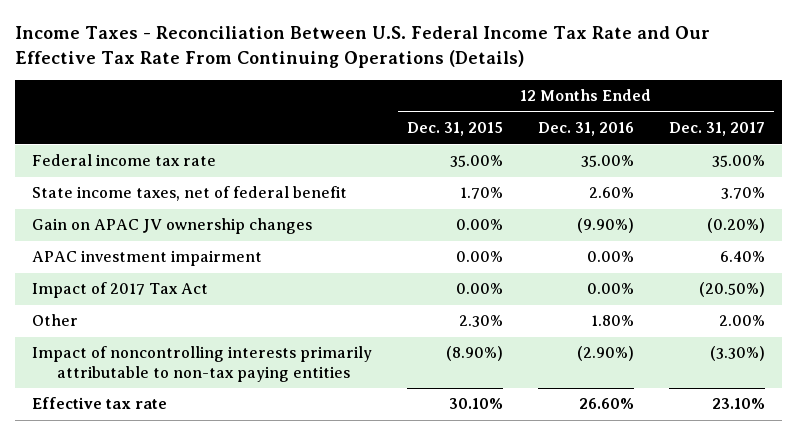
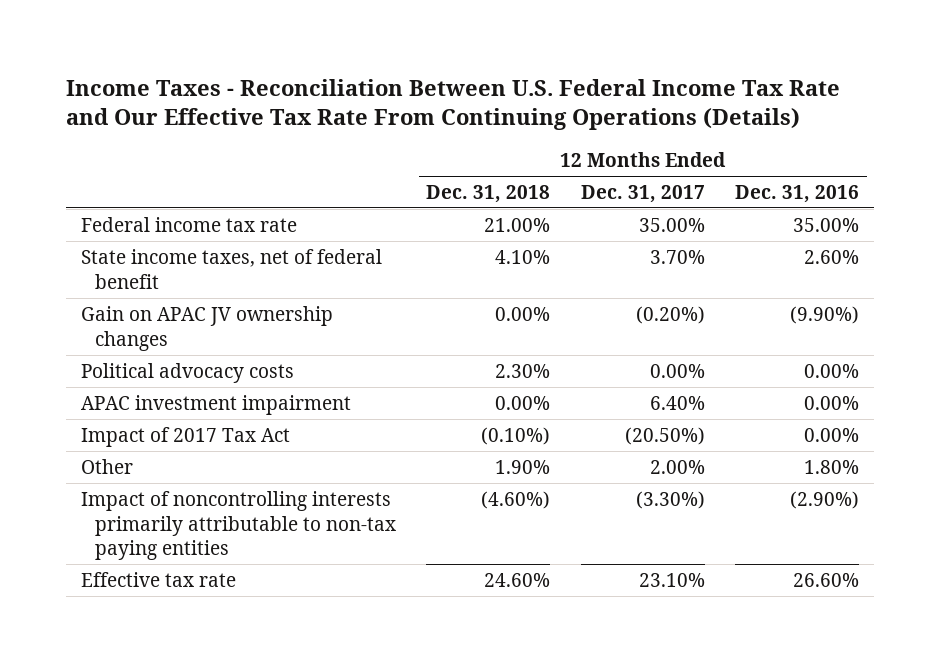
[407,122,504,137] Dec. 31, 2015 -> none
none -> [426,184,551,203] Dec. 31, 2018
none -> [81,362,295,383] Political advocacy costs

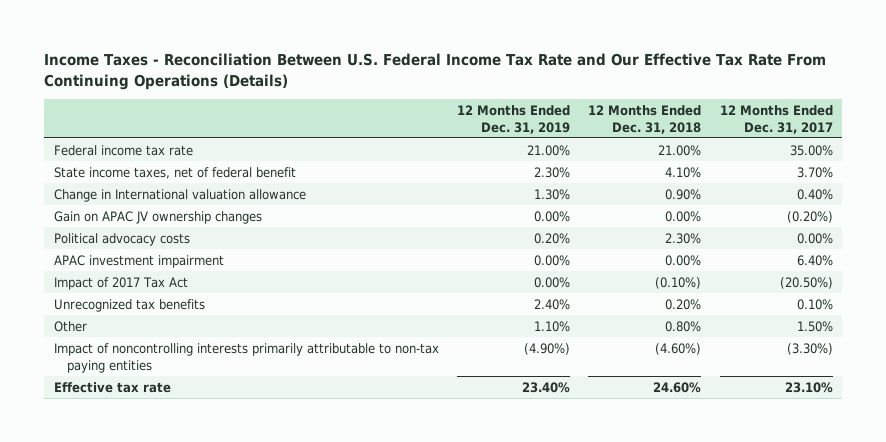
[735,184,860,203] Dec. 31, 2016 -> none
none -> [457,104,571,134] 12 Months Ended Dec. 31, 2019
none -> [53,188,306,202] Change in International valuation allowance
none -> [53,298,205,312] Unrecognized tax benefits
[495,459,551,474] 1.90% -> [665,320,702,332] 0.80%
[649,459,705,474] 2.00% -> [796,320,833,332] 1.50%

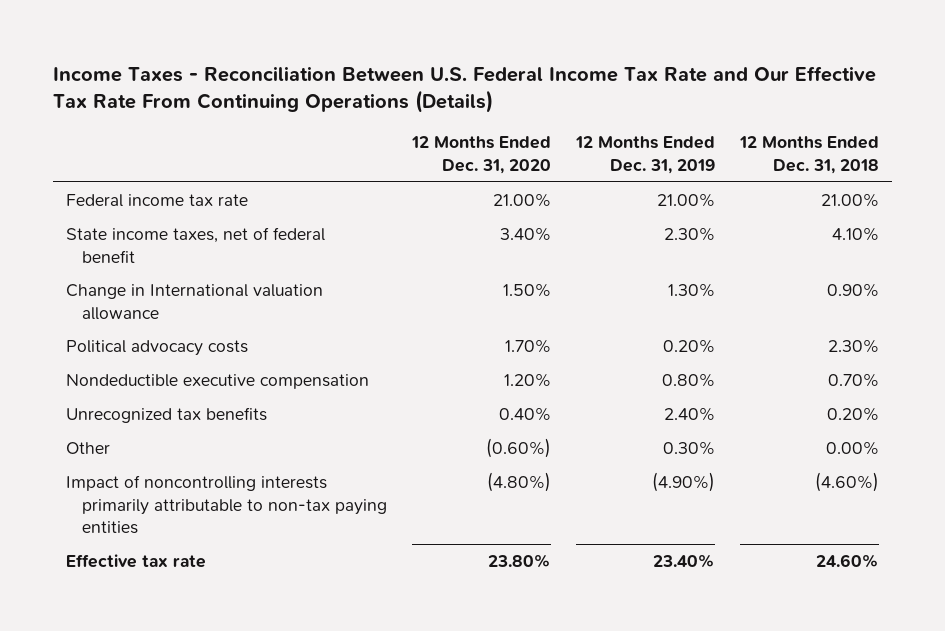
[719,104,833,134] 12 Months Ended Dec. 31, 2017 -> none
none -> [410,136,551,174] 12 Months Ended Dec. 31, 2020
[53,210,262,224] Gain on APAC JV ownership changes -> none
[53,254,224,268] APAC investment impairment -> none
[53,276,188,290] Impact of 2017 Tax Act -> none
none -> [65,373,369,389] Nondeductible executive compensation
[534,320,571,332] 1.10% -> [663,440,716,455] 0.30%
[665,320,702,332] 0.80% -> [826,440,880,455] 0.00%

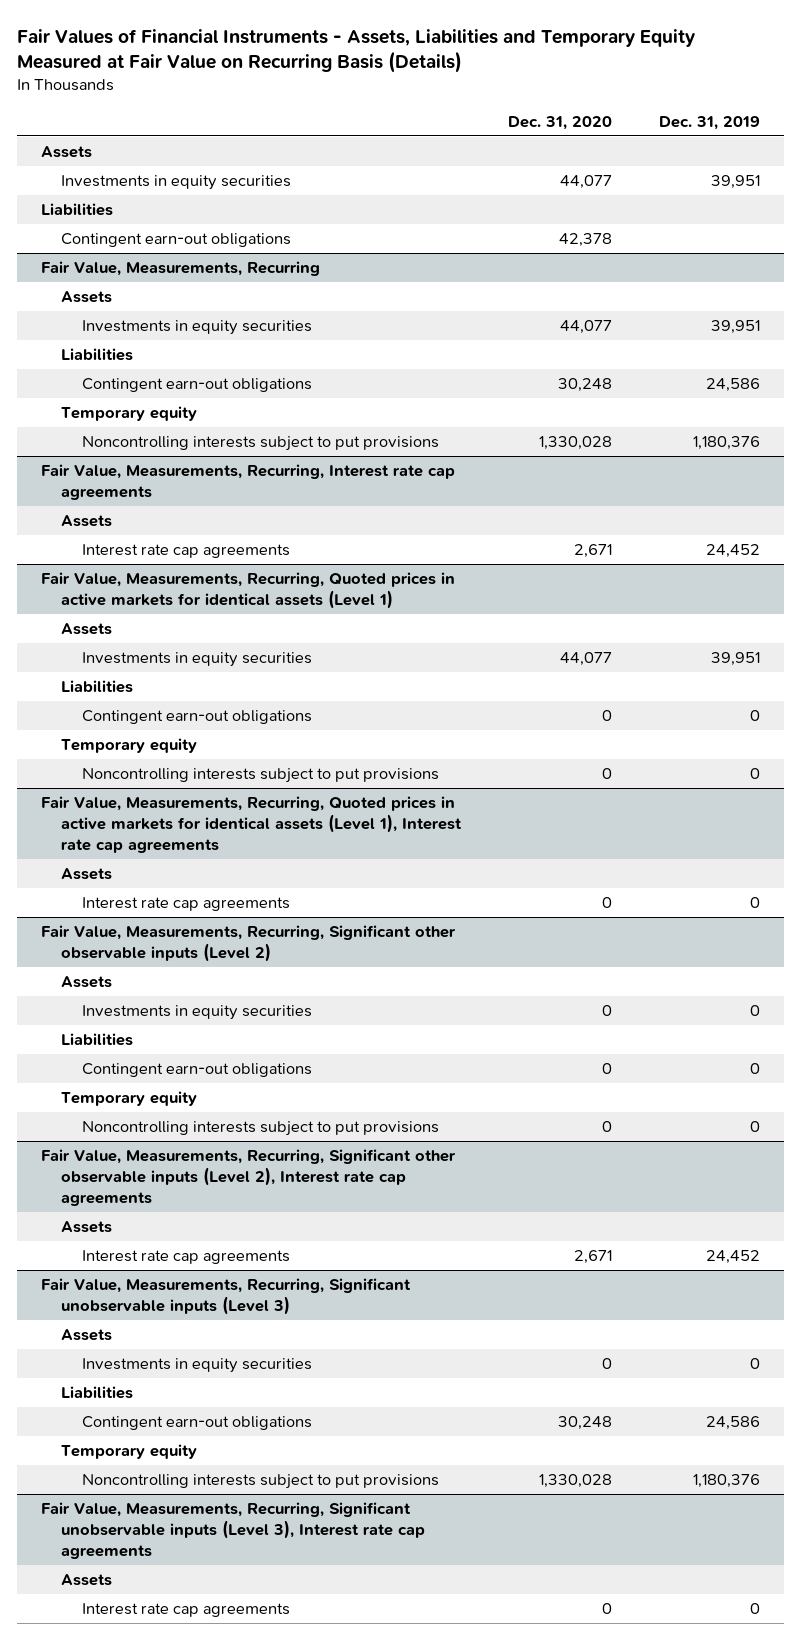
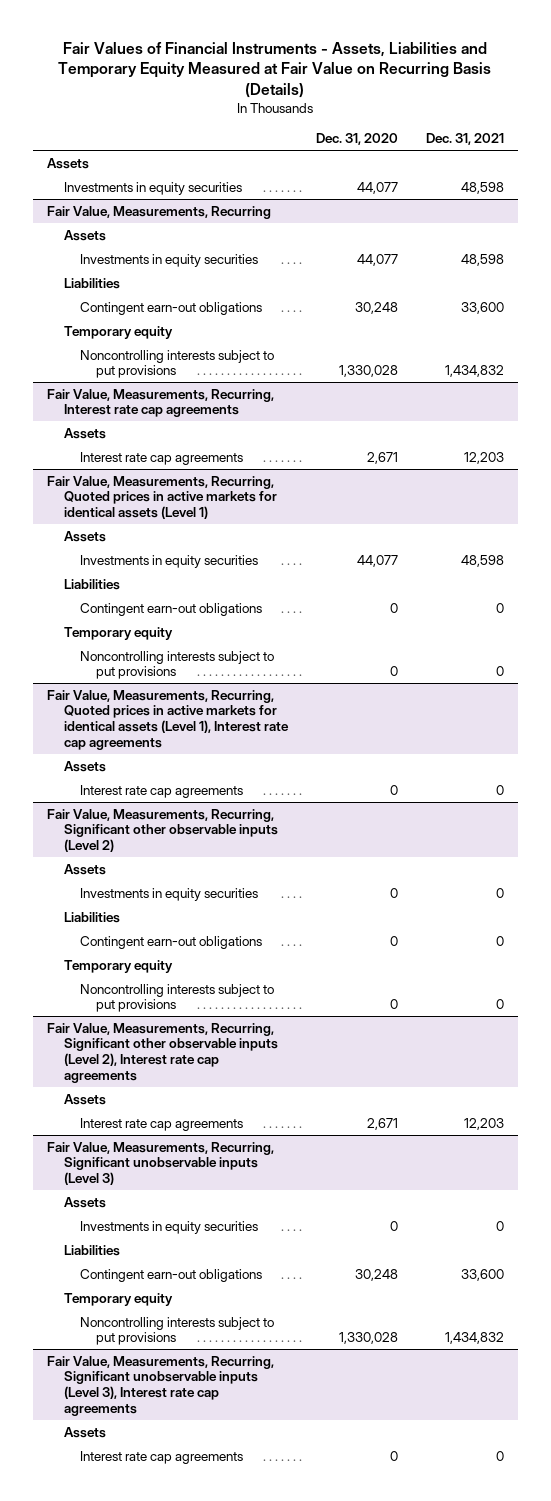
[659,115,761,130] Dec. 31, 2019 -> none
none -> [425,133,504,146] Dec. 31, 2021
[40,203,113,217] Liabilities -> none
[61,233,292,248] Contingent earn-out obligations -> none

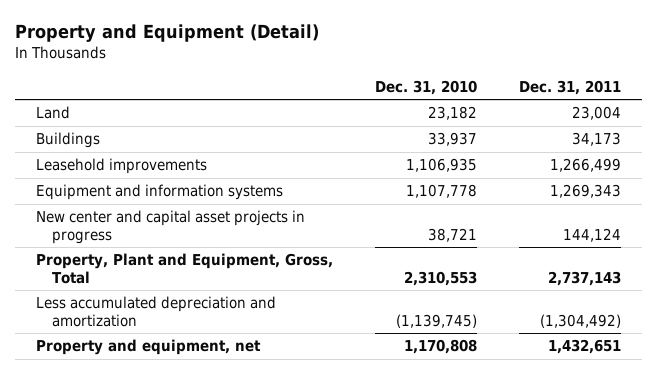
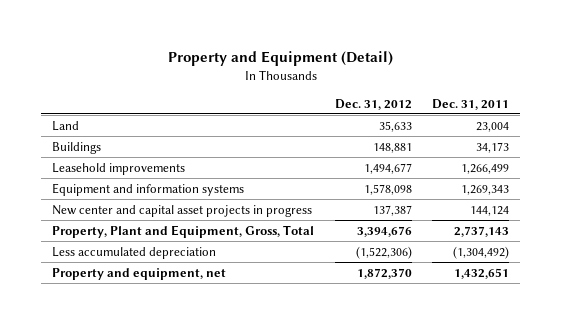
[374,79,477,95] Dec. 31, 2010 -> none
none -> [334,98,412,110] Dec. 31, 2012
[35,296,276,327] Less accumulated depreciation and amortization -> [51,246,216,259] Less accumulated depreciation

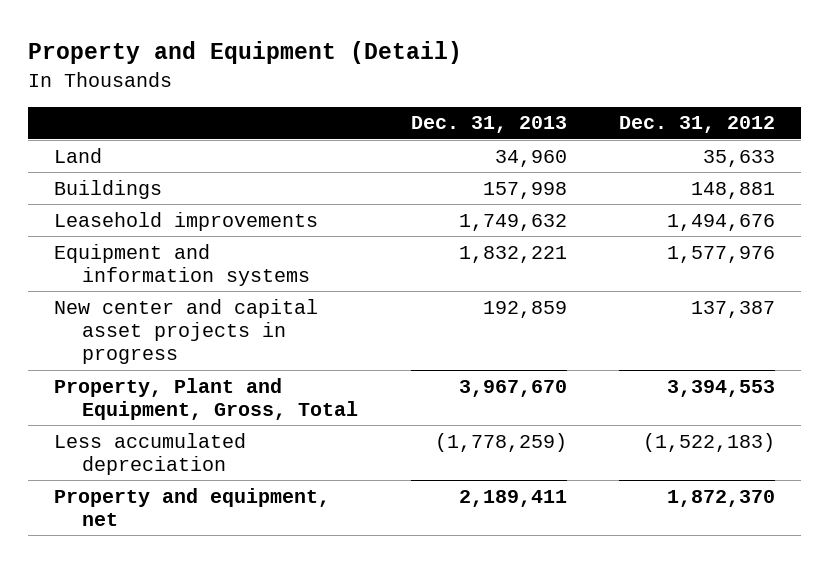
[432,98,510,110] Dec. 31, 2011 -> none
none -> [410,116,567,134] Dec. 31, 2013
[363,162,412,174] 1,494,677 -> [666,213,775,231] 1,494,676
[363,183,412,195] 1,578,098 -> [666,245,775,263] 1,577,976
[356,225,412,237] 3,394,676 -> [666,379,775,397] 3,394,553
[355,245,412,259] (1,522,306) -> [642,432,775,452] (1,522,183)

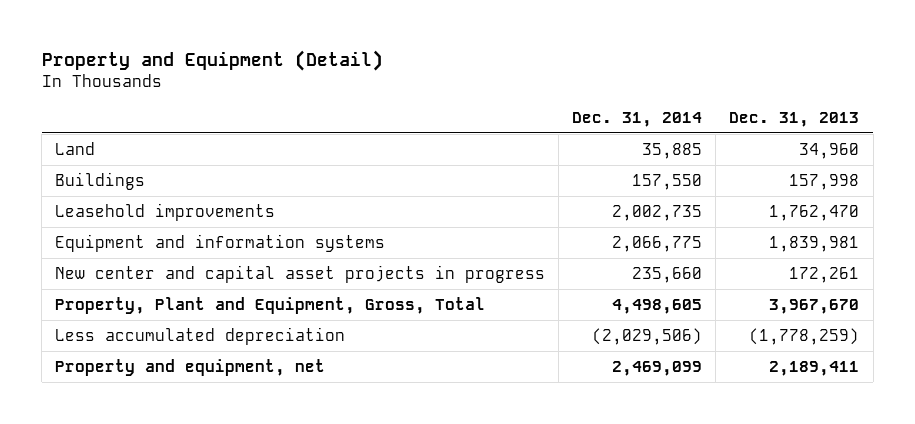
[618,116,775,134] Dec. 31, 2012 -> none
none -> [572,111,703,127] Dec. 31, 2014
[458,213,567,231] 1,749,632 -> [769,204,860,221] 1,762,470
[458,245,567,263] 1,832,221 -> [769,235,860,252] 1,839,981
[482,300,567,318] 192,859 -> [789,266,860,283] 172,261

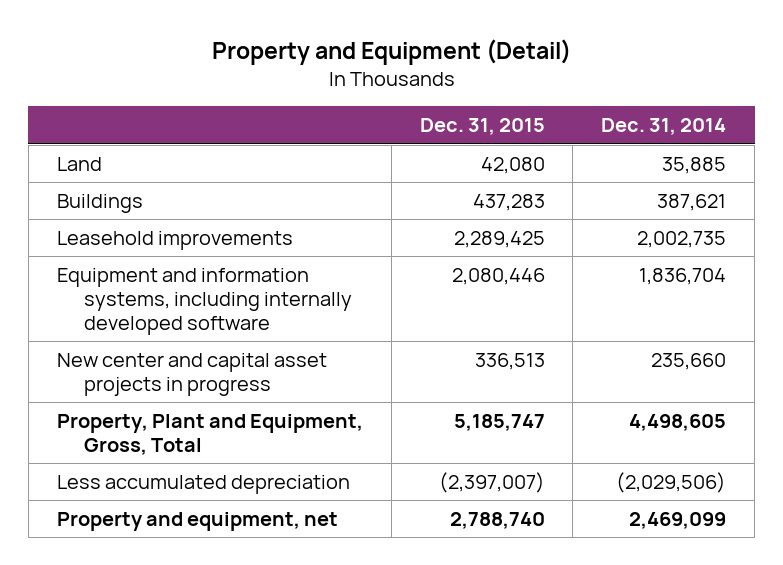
[729,111,860,127] Dec. 31, 2013 -> none
none -> [419,118,545,136] Dec. 31, 2015
[632,173,703,190] 157,550 -> [657,194,727,212] 387,621
[55,233,386,252] Equipment and information systems -> [56,268,352,335] Equipment and information systems, including internally developed software
[612,235,703,252] 2,066,775 -> [639,268,727,286] 1,836,704

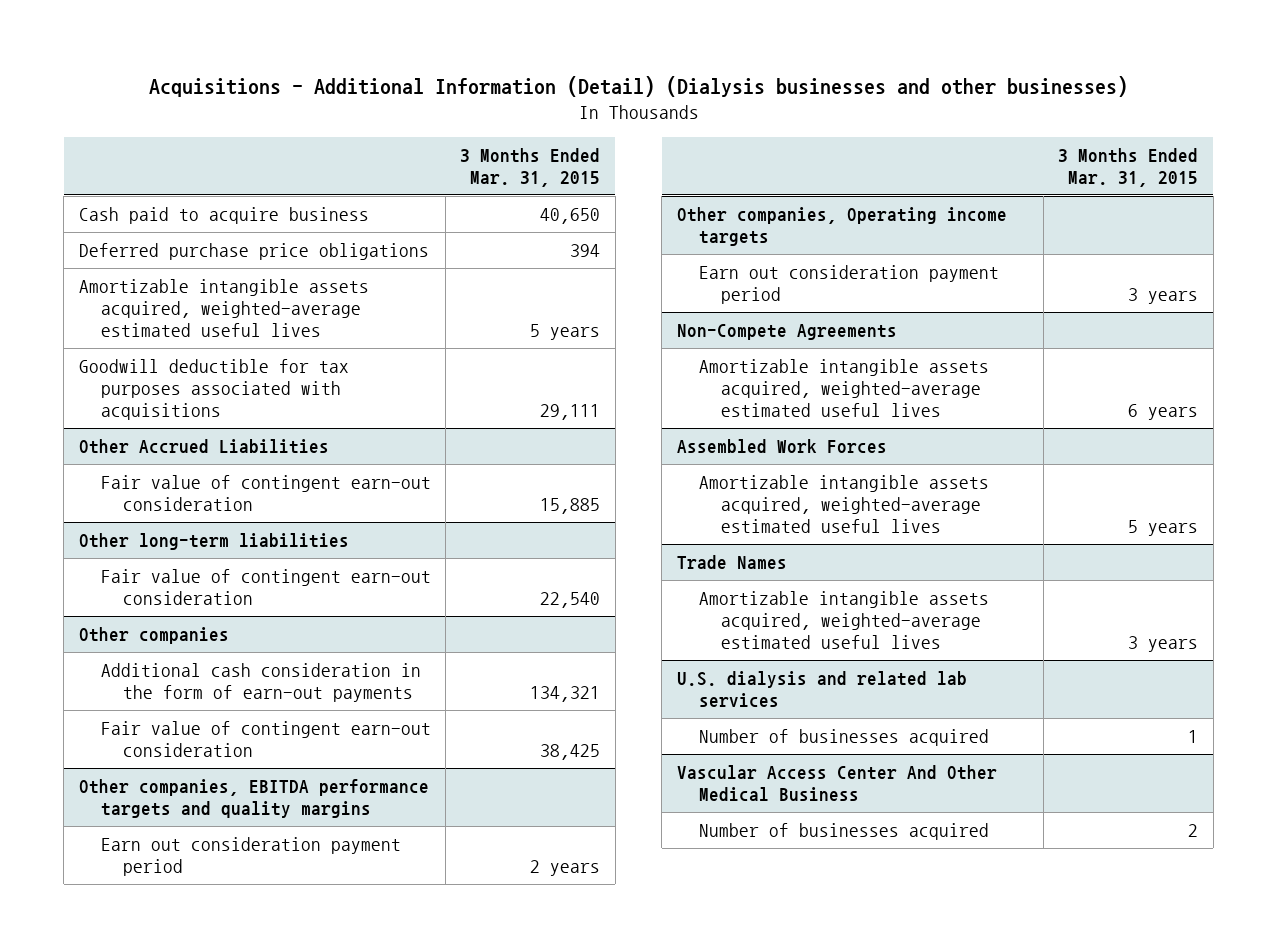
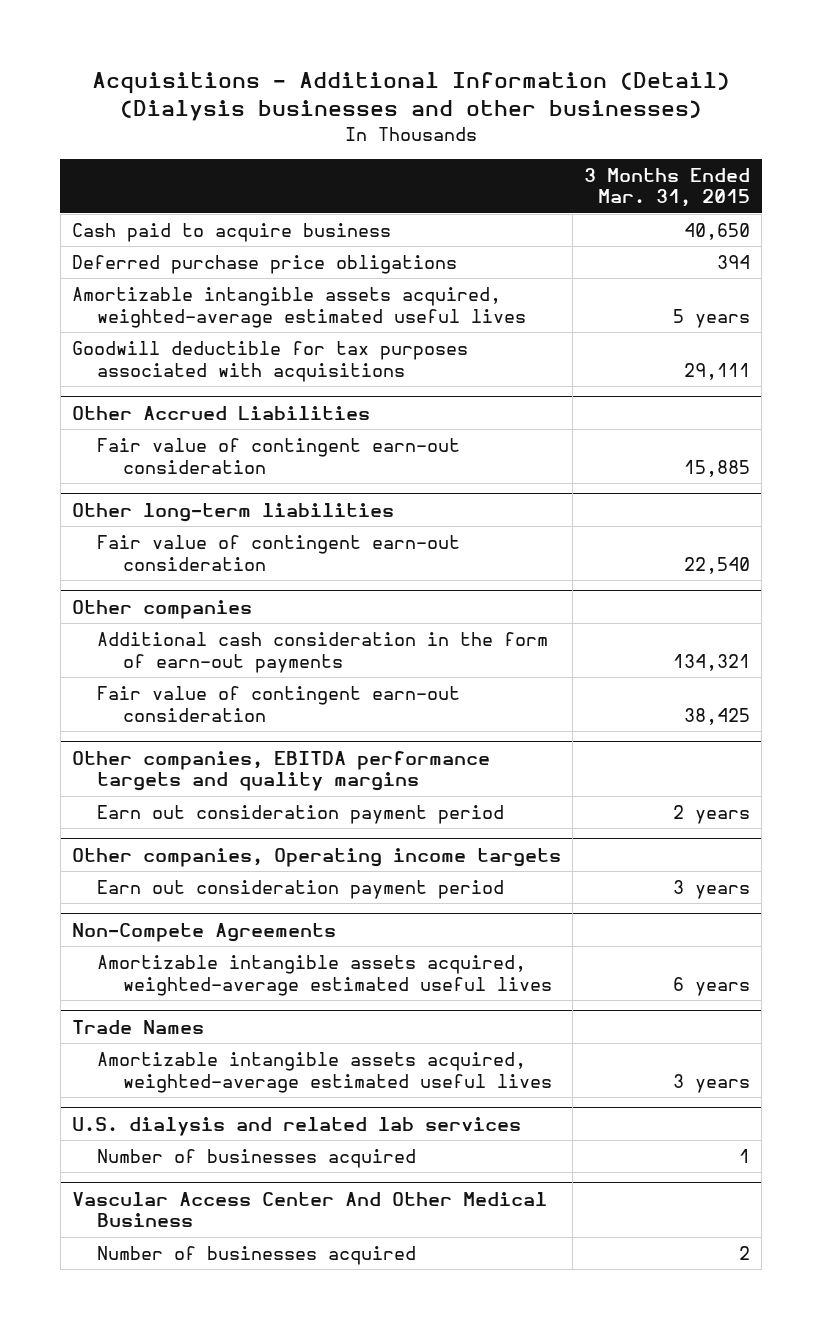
[676,438,887,454] Assembled Work Forces -> none
[698,474,989,534] Amortizable intangible assets acquired, weighted-average estimated useful lives -> none

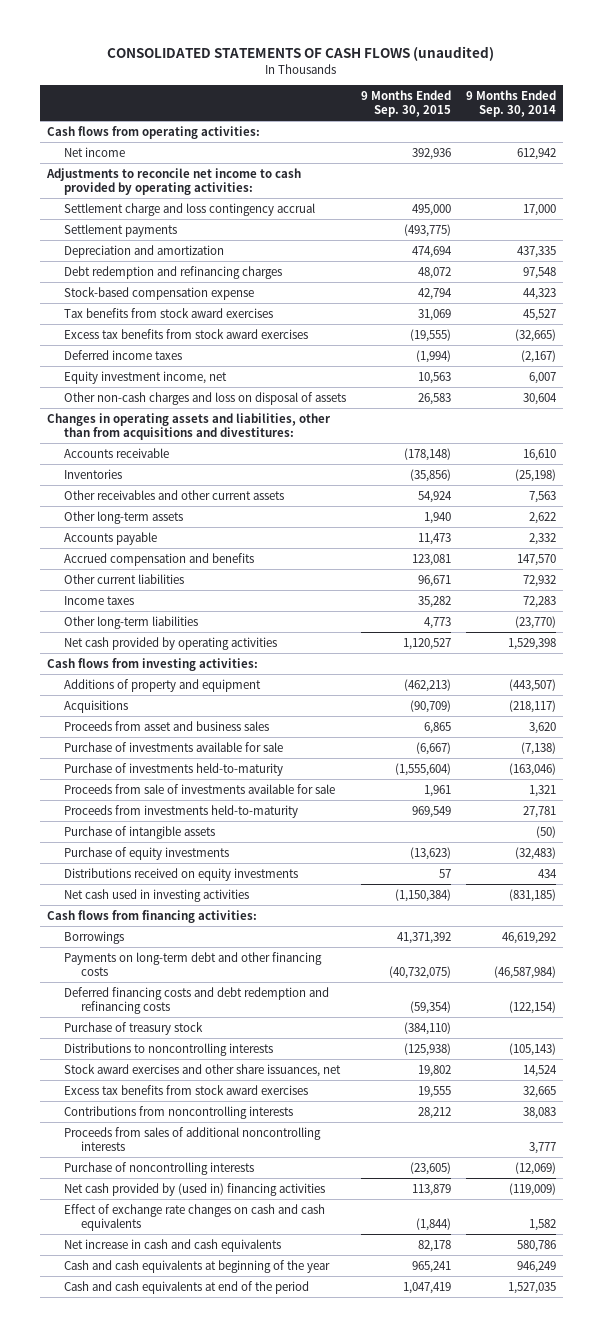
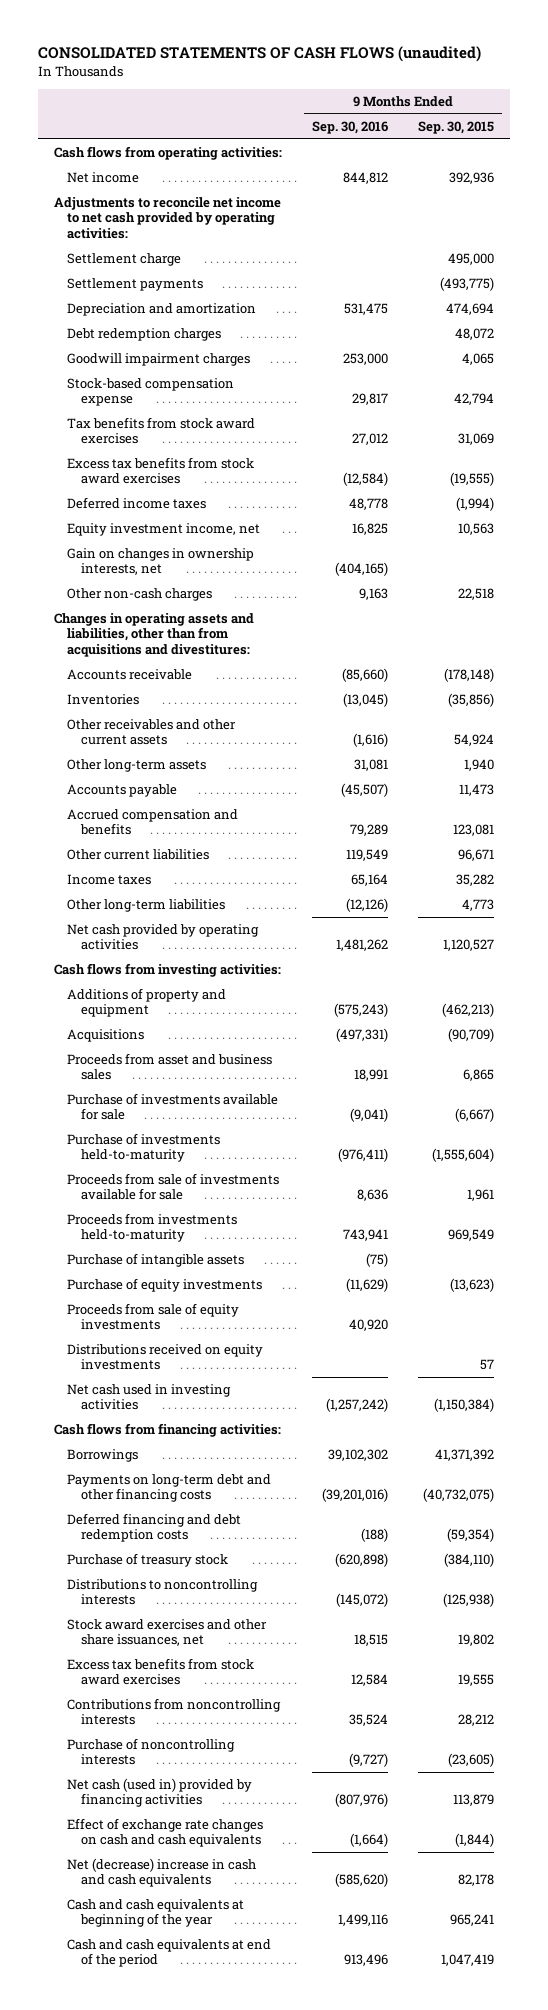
[465,89,556,118] 9 Months Ended Sep. 30, 2014 -> none
none -> [311,120,388,134] Sep. 30, 2016
[46,167,302,196] Adjustments to reconcile net income to cash provided by operating activities: -> [53,197,281,239] Adjustments to reconcile net income to net cash provided by operating activities:
[64,202,316,216] Settlement charge and loss contingency accrual -> [67,253,182,267] Settlement charge
[64,265,283,279] Debt redemption and refinancing charges -> [67,328,222,342] Debt redemption charges
none -> [67,353,251,367] Goodwill impairment charges
[64,391,347,405] Other non-cash charges and loss on disposal of assets -> none
none -> [67,548,255,576] Gain on changes in ownership interests, net
none -> [67,588,213,602] Other non-cash charges
none -> [67,1303,240,1331] Proceeds from sale of equity investments
[64,986,330,1015] Deferred financing costs and debt redemption and refinancing costs -> [67,1513,242,1543] Deferred financing and debt redemption costs
[64,1126,322,1152] Proceeds from sales of additional noncontrolling interests -> none
[64,1182,326,1196] Net cash provided by (used in) financing activities -> [67,1778,253,1808] Net cash (used in) provided by financing activities
[64,1238,282,1252] Net increase in cash and cash equivalents -> [67,1858,257,1888] Net (decrease) increase in cash and cash equivalents

